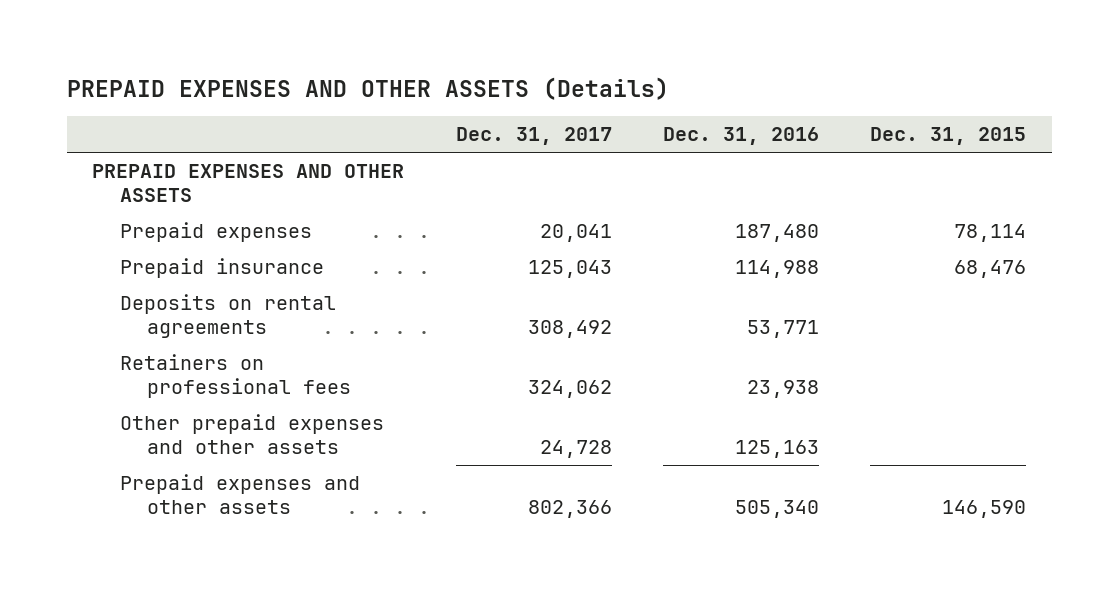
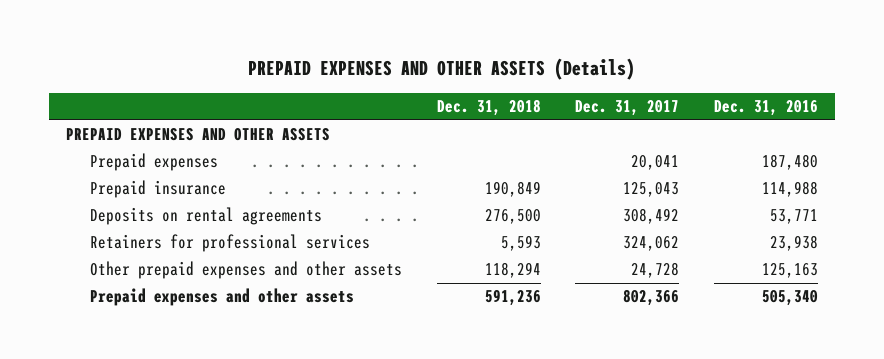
[870,127,1027,146] Dec. 31, 2015 -> none
none -> [436,99,541,117] Dec. 31, 2018
[119,354,352,399] Retainers on professional fees -> [89,234,370,253] Retainers for professional services

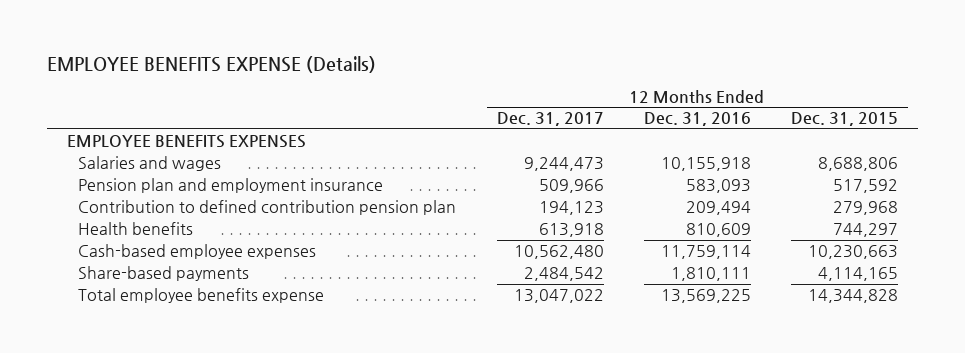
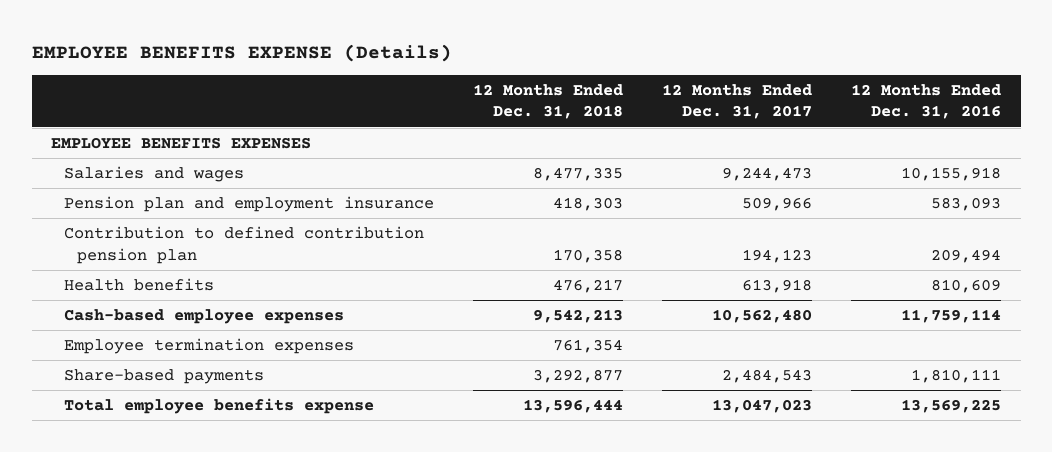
[791,112,899,127] Dec. 31, 2015 -> none
none -> [473,83,624,120] 12 Months Ended Dec. 31, 2018
none -> [63,338,354,355] Employee termination expenses
[523,267,604,282] 2,484,542 -> [722,369,813,384] 2,484,543
[513,289,604,304] 13,047,022 -> [712,399,813,414] 13,047,023

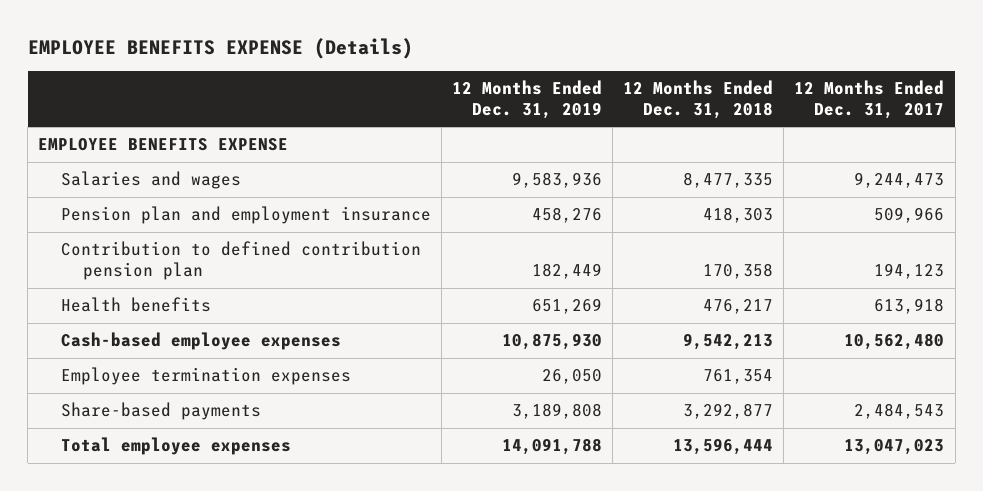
[851,83,1002,120] 12 Months Ended Dec. 31, 2016 -> none
none -> [451,79,602,120] 12 Months Ended Dec. 31, 2019
[51,137,312,150] EMPLOYEE BENEFITS EXPENSES -> [38,138,289,152] EMPLOYEE BENEFITS EXPENSE
[63,398,374,415] Total employee benefits expense -> [60,437,291,456] Total employee expenses

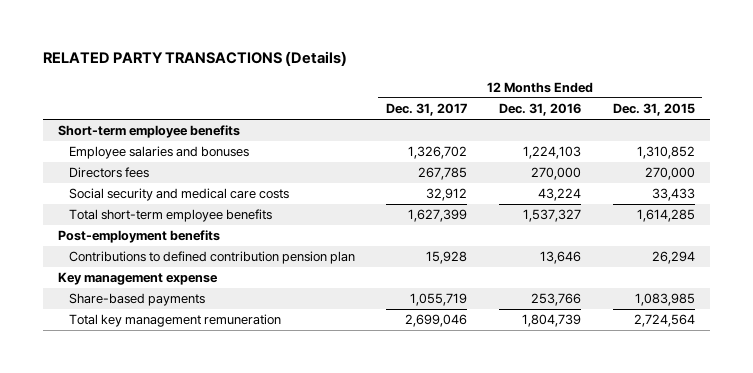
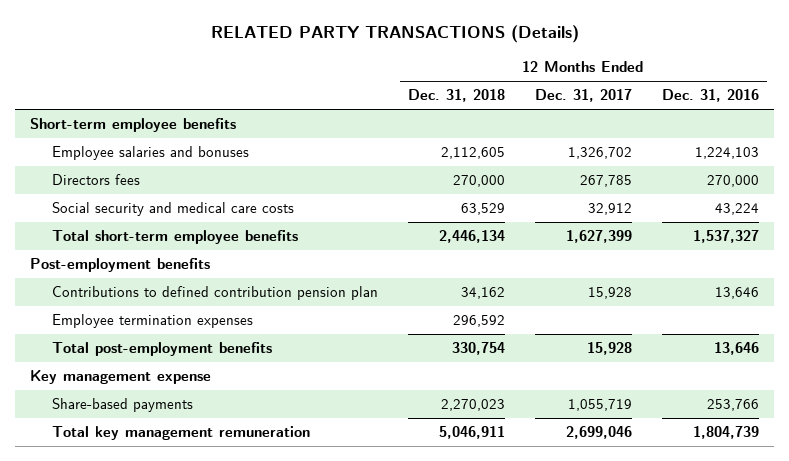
[612,102,695,116] Dec. 31, 2015 -> none
none -> [407,89,505,103] Dec. 31, 2018
none -> [51,314,253,329] Employee termination expenses
none -> [51,342,272,357] Total post-employment benefits

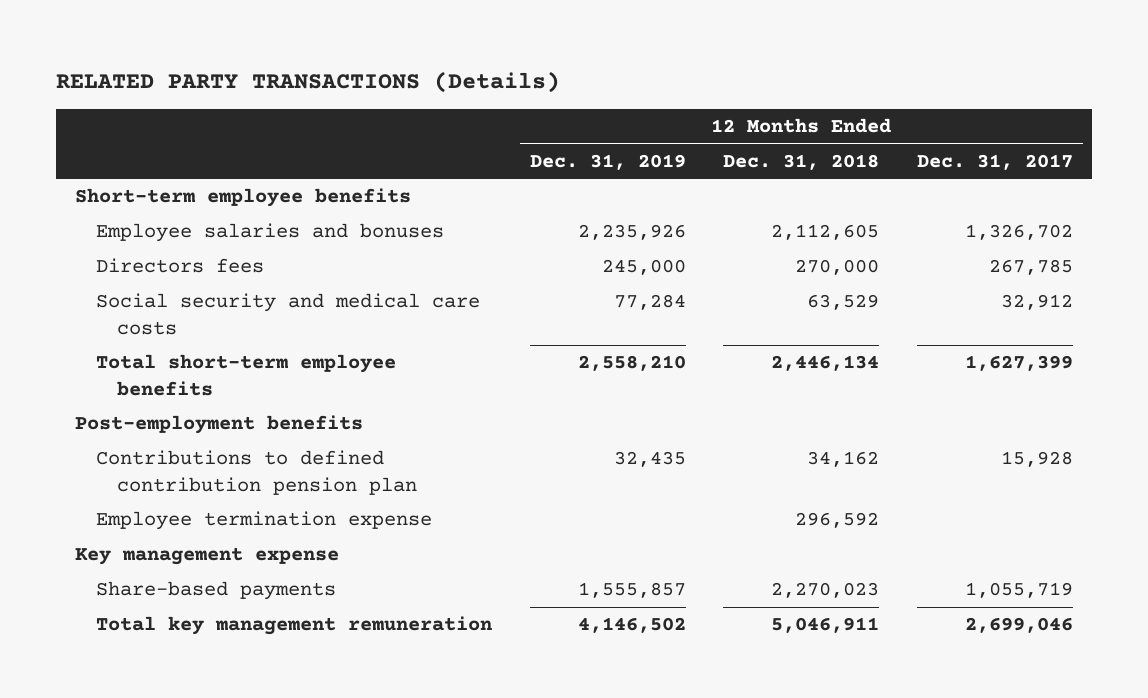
[662,89,760,103] Dec. 31, 2016 -> none
none -> [529,153,686,170] Dec. 31, 2019
[51,342,272,357] Total post-employment benefits -> none
[51,314,253,329] Employee termination expenses -> [95,511,432,531] Employee termination expense

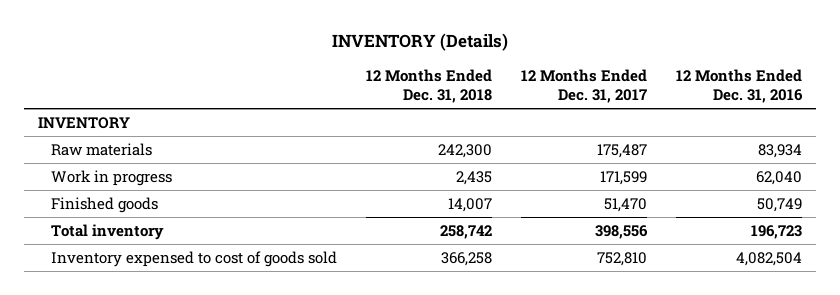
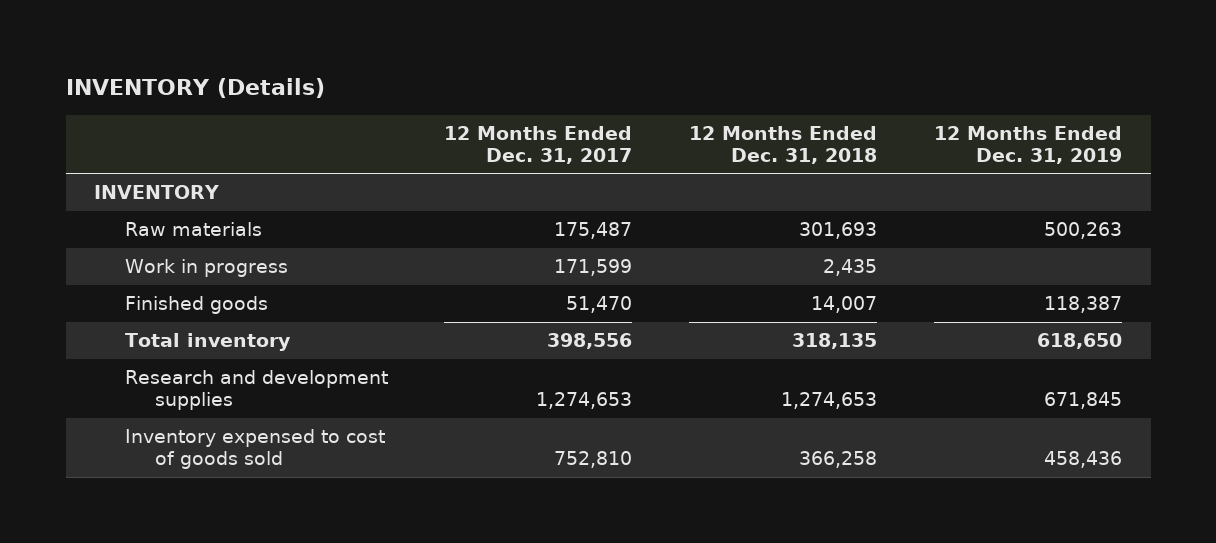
[675,68,803,104] 12 Months Ended Dec. 31, 2016 -> none
none -> [934,125,1123,164] 12 Months Ended Dec. 31, 2019
[437,144,492,159] 242,300 -> [799,222,878,240] 301,693
[439,225,492,240] 258,742 -> [792,333,878,350] 318,135
none -> [124,370,388,411] Research and development supplies

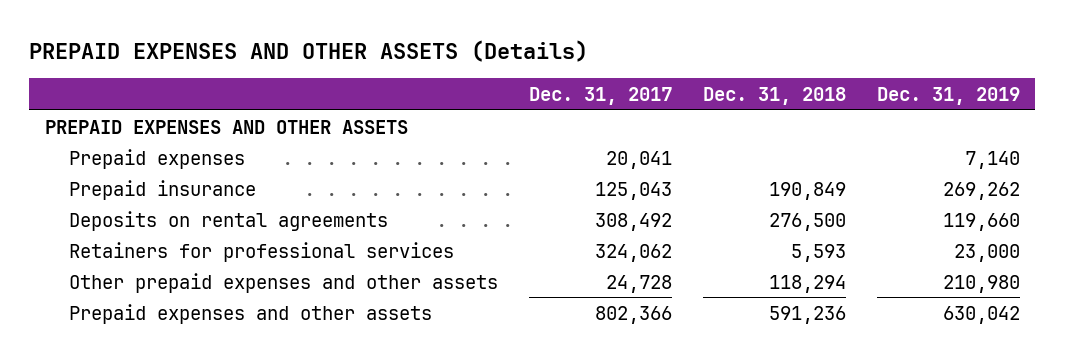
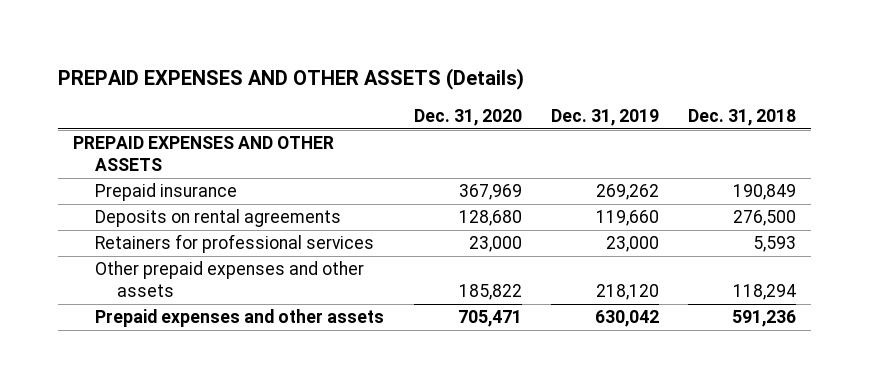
[528,87,672,106] Dec. 31, 2017 -> none
none -> [413,109,522,127] Dec. 31, 2020
[68,148,245,169] Prepaid expenses -> none
[942,274,1020,293] 210,980 -> [595,283,659,300] 218,120

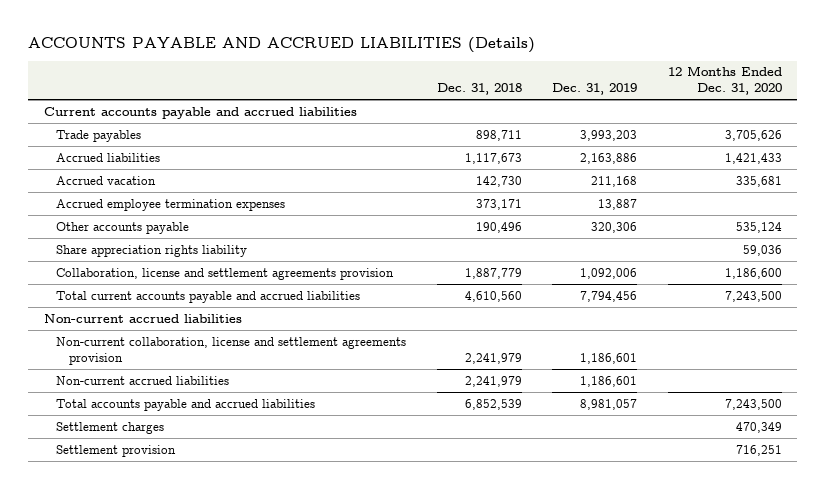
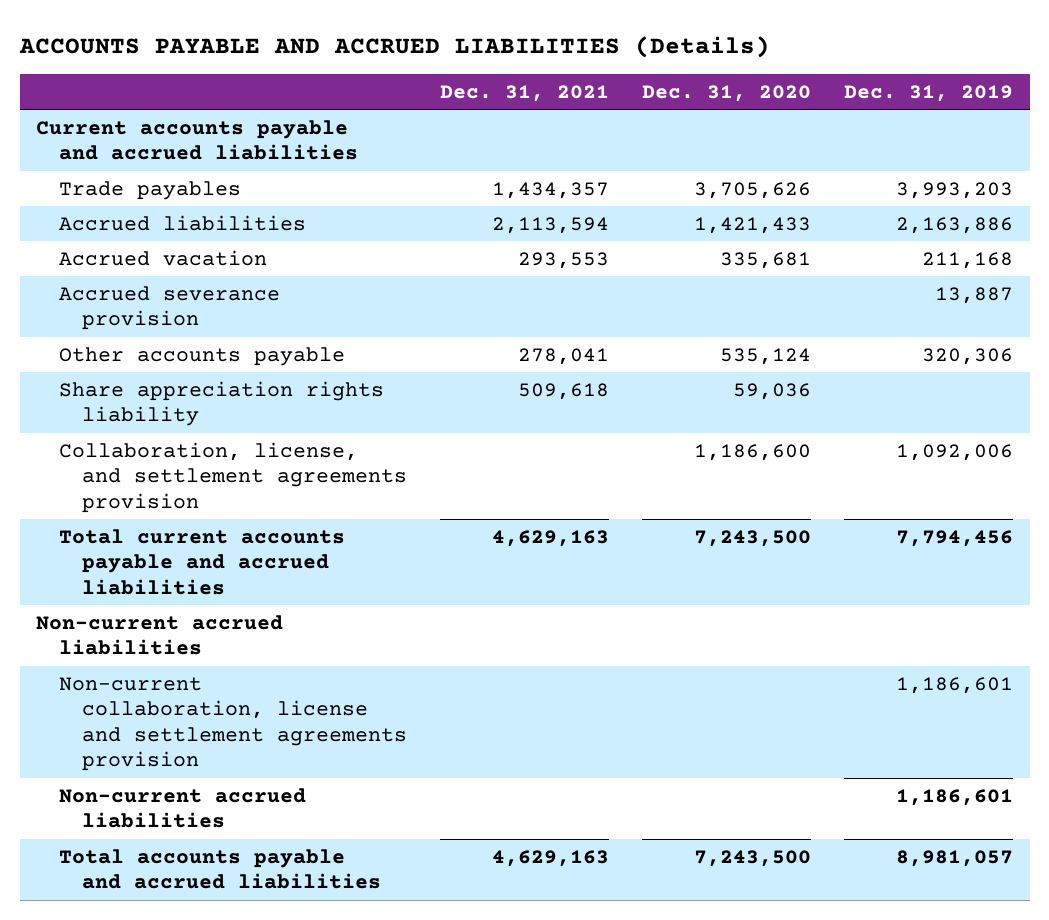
[436,83,522,96] Dec. 31, 2018 -> none
[667,66,782,96] 12 Months Ended Dec. 31, 2020 -> none
none -> [440,85,610,103] Dec. 31, 2021
none -> [642,85,812,103] Dec. 31, 2020
[56,198,286,211] Accrued employee termination expenses -> [59,285,281,331] Accrued severance provision
[56,267,395,280] Collaboration, license and settlement agreements provision -> [59,441,408,513] Collaboration, license, and settlement agreements provision
[56,421,165,434] Settlement charges -> none
[56,444,177,457] Settlement provision -> none

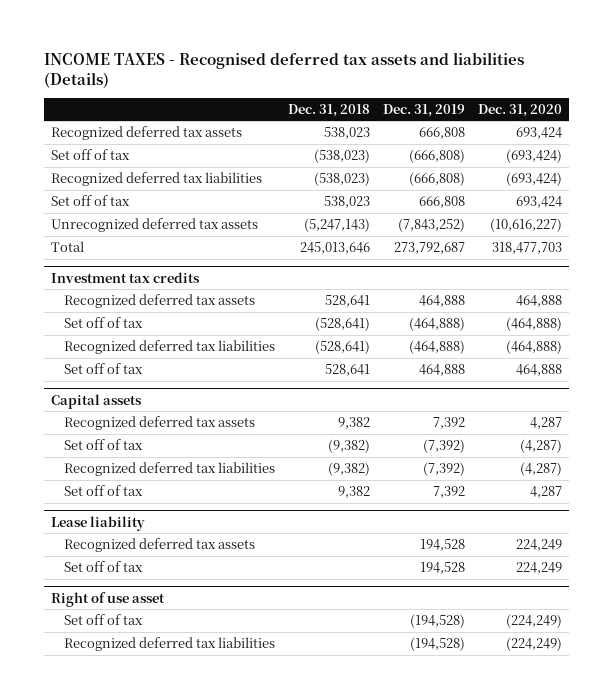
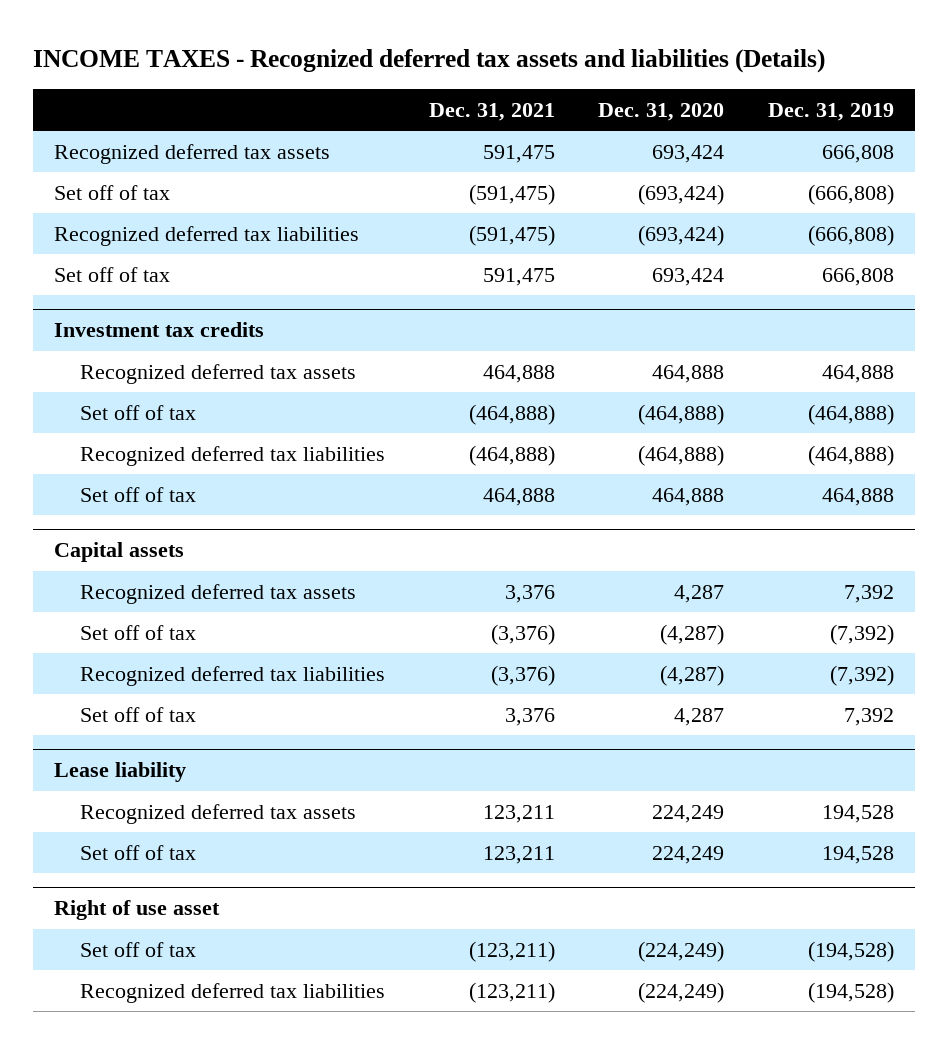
[44,51,525,88] INCOME TAXES - Recognised deferred tax assets and liabilities (Details) -> [32,48,825,73] INCOME TAXES - Recognized deferred tax assets and liabilities (Details)
[287,103,370,117] Dec. 31, 2018 -> none
none -> [428,102,555,121] Dec. 31, 2021
[51,218,259,233] Unrecognized deferred tax assets -> none
[51,241,85,253] Total -> none

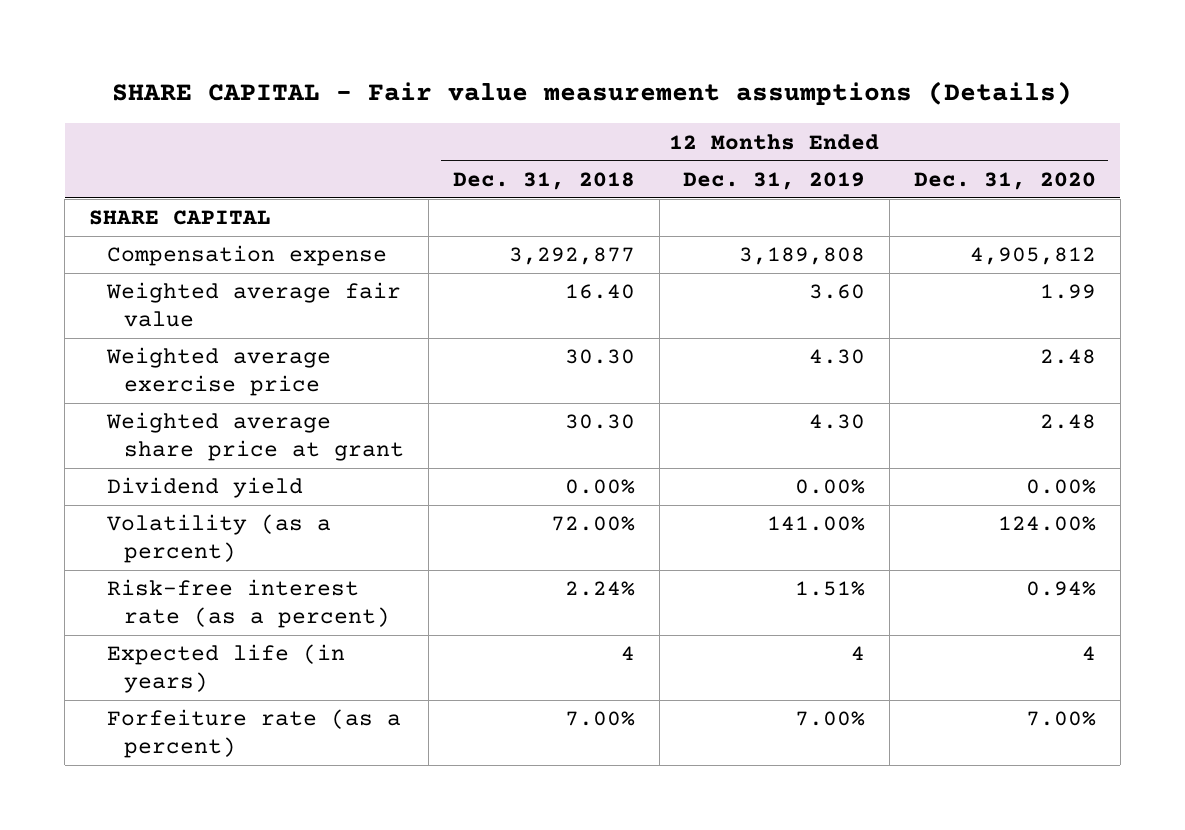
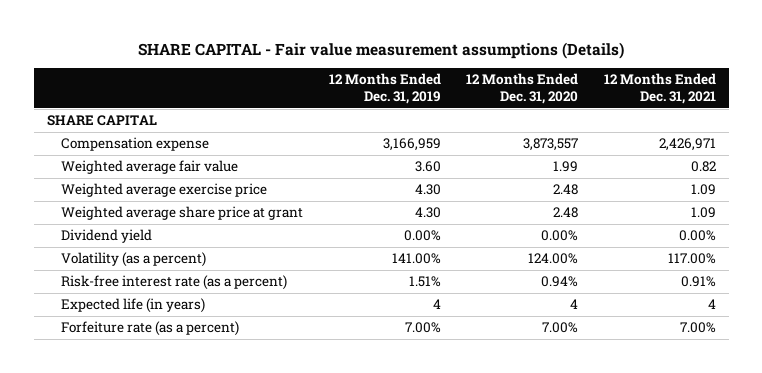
[452,171,635,190] Dec. 31, 2018 -> none
none -> [603,73,716,105] 12 Months Ended Dec. 31, 2021
[739,247,866,266] 3,189,808 -> [382,138,441,152] 3,166,959
[969,247,1096,266] 4,905,812 -> [523,138,579,152] 3,873,557

